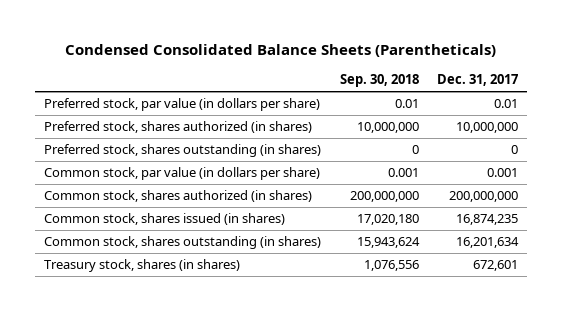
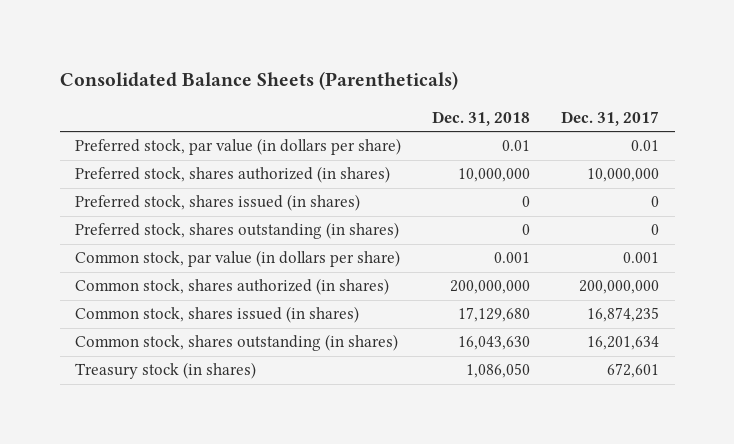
[65,44,497,58] Condensed Consolidated Balance Sheets (Parentheticals) -> [59,71,458,91] Consolidated Balance Sheets (Parentheticals)
[339,74,419,88] Sep. 30, 2018 -> none
none -> [432,110,531,126] Dec. 31, 2018
none -> [75,194,361,212] Preferred stock, shares issued (in shares)
[44,259,241,273] Treasury stock, shares (in shares) -> [75,362,257,380] Treasury stock (in shares)

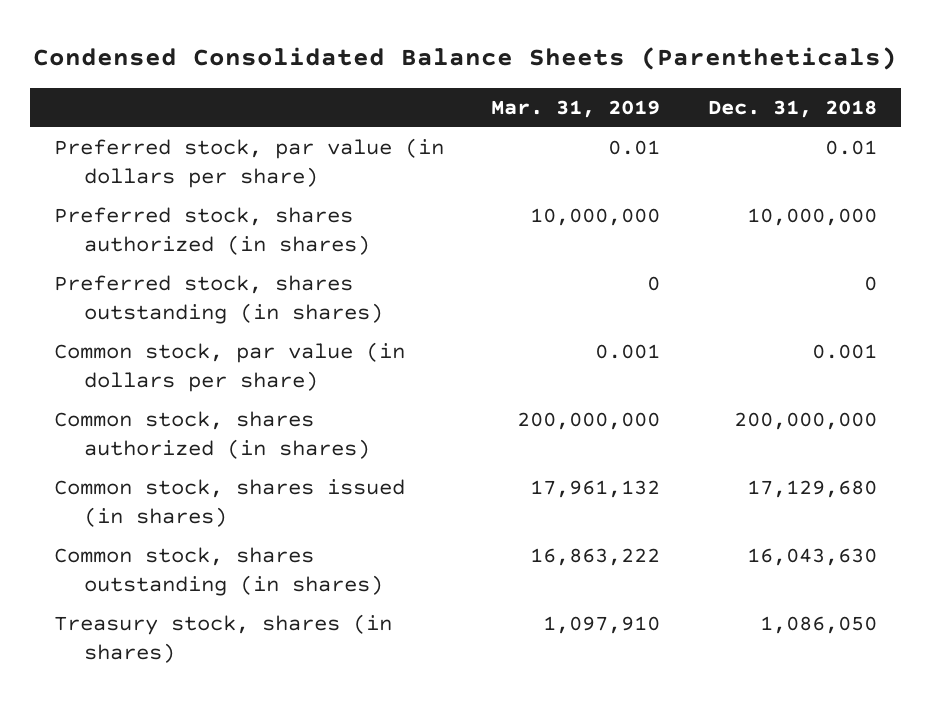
[59,71,458,91] Consolidated Balance Sheets (Parentheticals) -> [33,47,898,71] Condensed Consolidated Balance Sheets (Parentheticals)
[561,110,660,126] Dec. 31, 2017 -> none
none -> [491,100,661,119] Mar. 31, 2019
[75,194,361,212] Preferred stock, shares issued (in shares) -> none
[75,362,257,380] Treasury stock (in shares) -> [53,614,392,663] Treasury stock, shares (in shares)

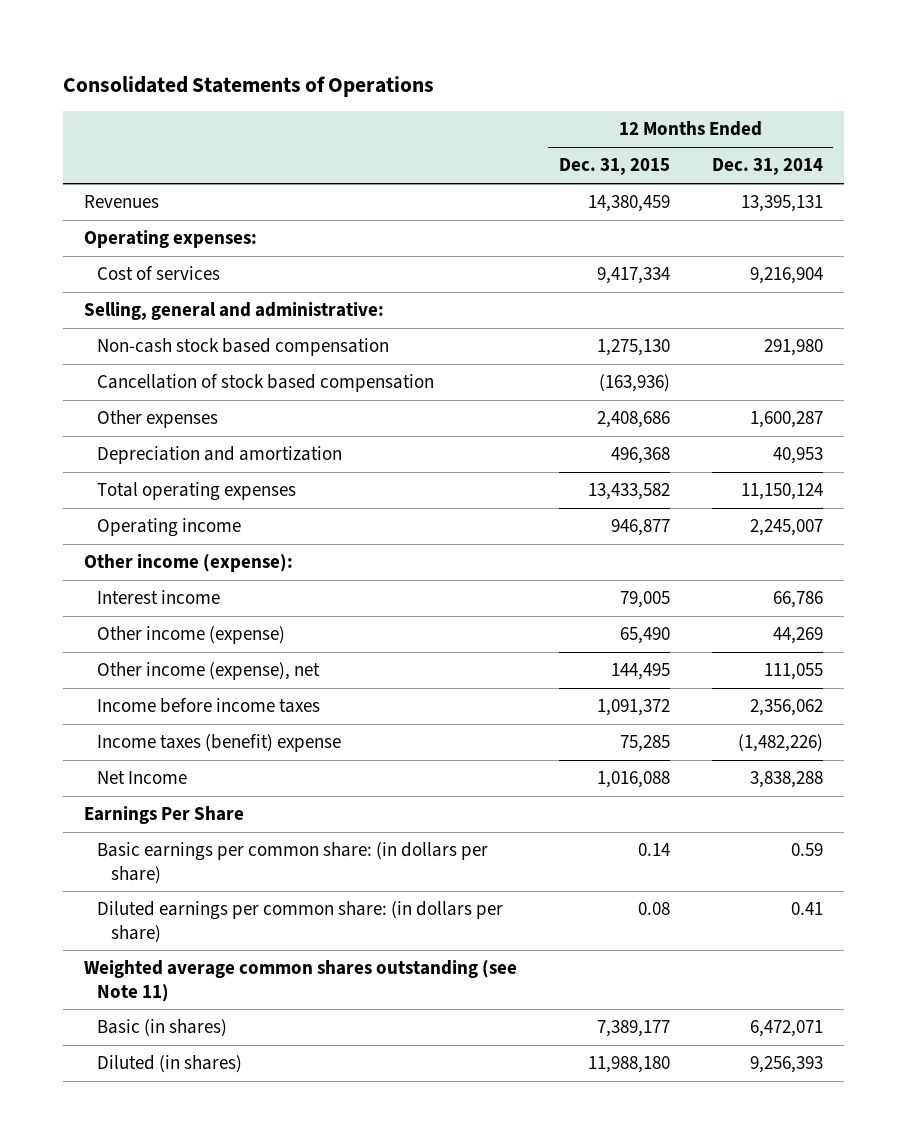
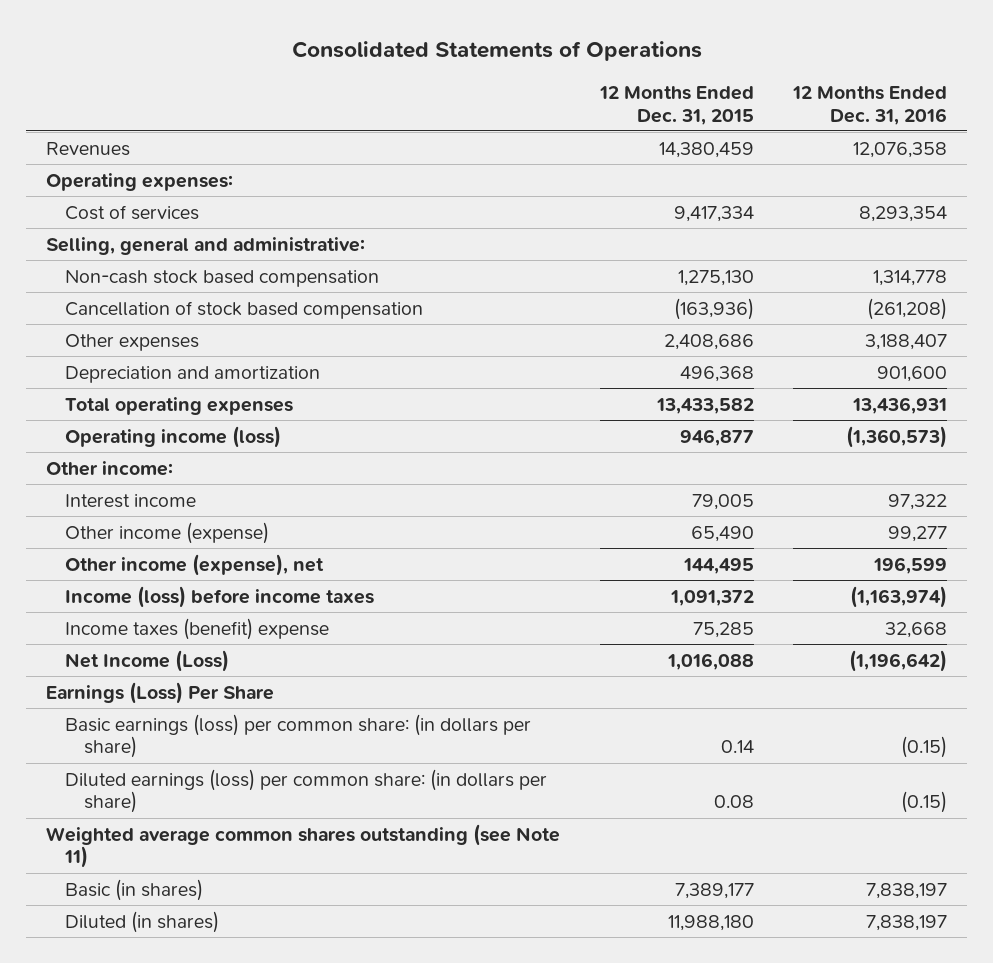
[711,158,823,176] Dec. 31, 2014 -> none
none -> [791,85,947,125] 12 Months Ended Dec. 31, 2016
[97,518,242,538] Operating income -> [65,425,282,448] Operating income (loss)
[83,554,293,573] Other income (expense): -> [46,460,174,476] Other income:
[97,698,321,714] Income before income taxes -> [65,585,375,608] Income (loss) before income taxes
[97,771,188,785] Net Income -> [65,649,230,672] Net Income (Loss)
[83,806,244,825] Earnings Per Share -> [46,681,275,704] Earnings (Loss) Per Share
[97,842,489,884] Basic earnings per common share: (in dollars per share) -> [65,713,532,759] Basic earnings (loss) per common share: (in dollars per share)
[97,901,504,943] Diluted earnings per common share: (in dollars per share) -> [65,768,548,814] Diluted earnings (loss) per common share: (in dollars per share)

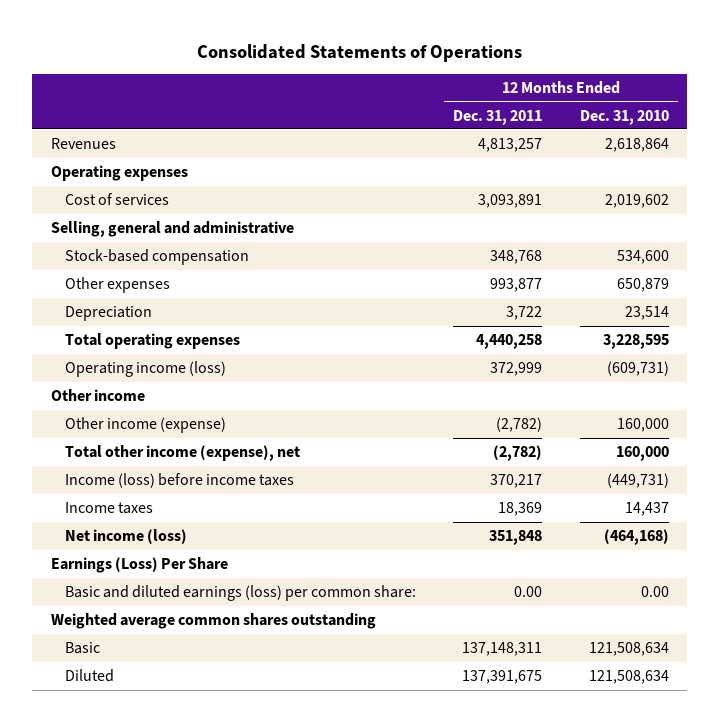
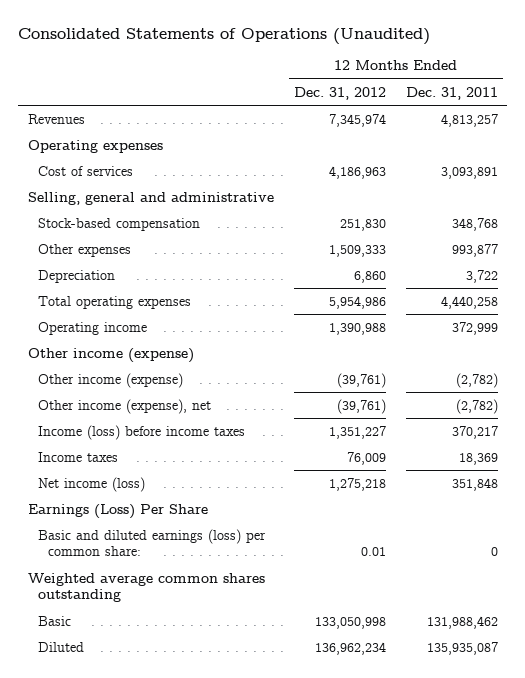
[196,43,522,62] Consolidated Statements of Operations -> [17,27,430,45] Consolidated Statements of Operations (Unaudited)
[579,109,669,125] Dec. 31, 2010 -> none
none -> [293,86,386,100] Dec. 31, 2012
[64,361,226,378] Operating income (loss) -> [37,321,147,335] Operating income
[51,389,146,402] Other income -> [27,347,194,363] Other income (expense)
[64,445,300,462] Total other income (expense), net -> [37,398,211,414] Other income (expense), net
[514,586,543,598] 0.00 -> [490,547,498,557] 0
[462,642,543,657] 137,148,311 -> [426,615,498,629] 131,988,462
[462,670,543,685] 137,391,675 -> [426,641,498,655] 135,935,087

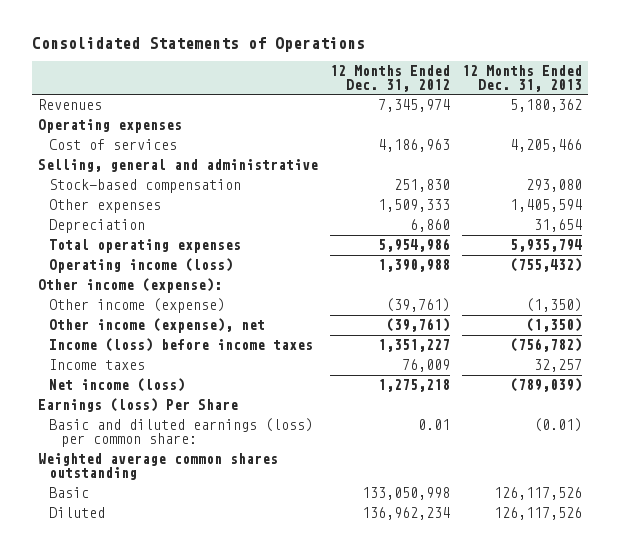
[17,27,430,45] Consolidated Statements of Operations (Unaudited) -> [31,37,365,53] Consolidated Statements of Operations
[405,86,498,100] Dec. 31, 2011 -> none
none -> [461,64,582,92] 12 Months Ended Dec. 31, 2013
[37,321,147,335] Operating income -> [49,258,234,274] Operating income (loss)
[27,347,194,363] Other income (expense) -> [37,278,222,294] Other income (expense):
[27,503,208,519] Earnings (Loss) Per Share -> [37,398,238,413] Earnings (loss) Per Share

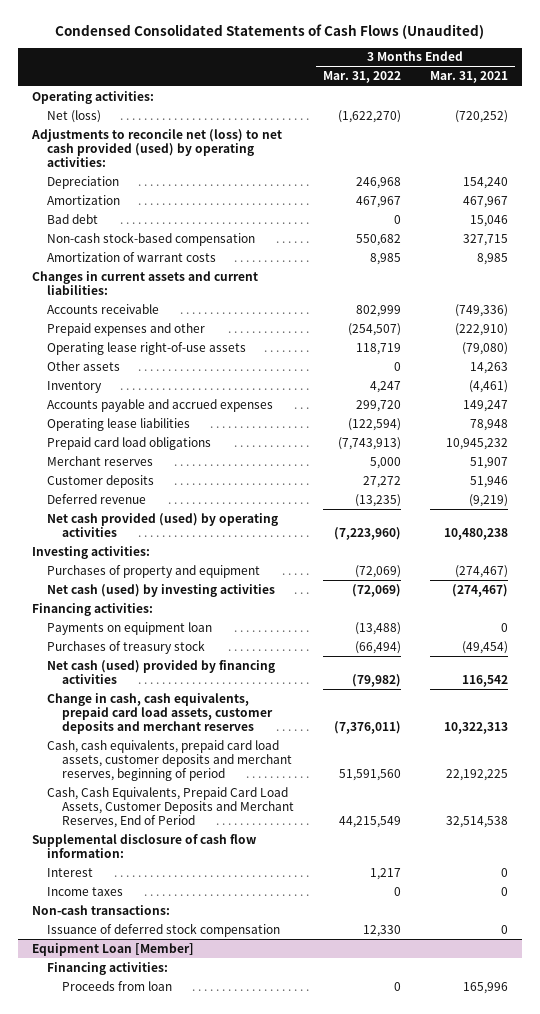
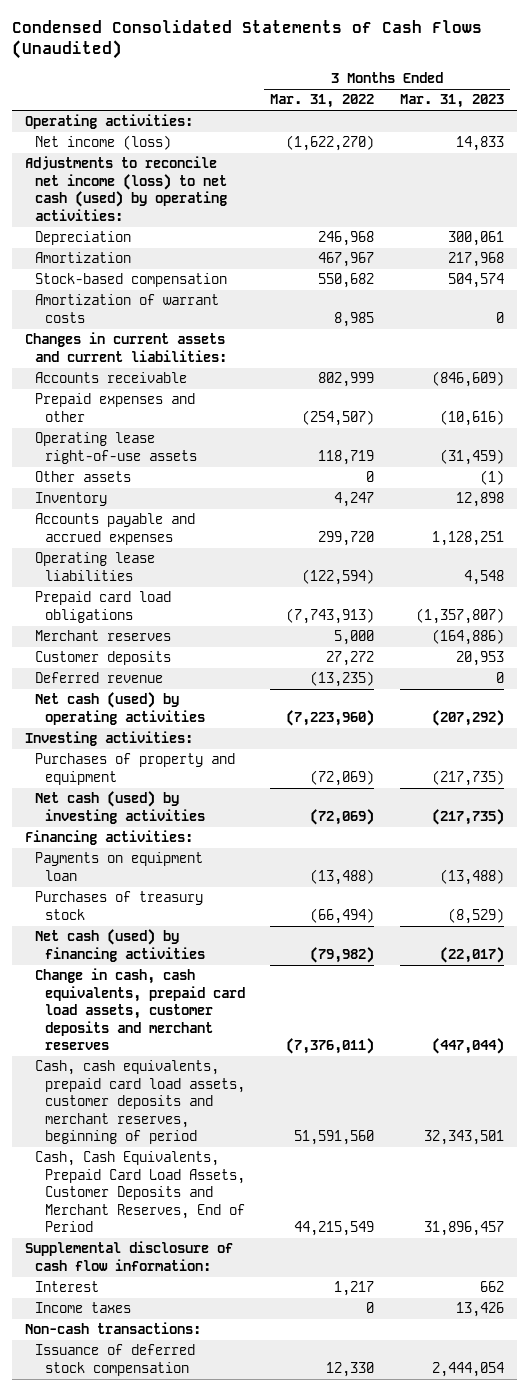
[429,71,508,84] Mar. 31, 2021 -> none
none -> [399,94,504,109] Mar. 31, 2023
[47,109,102,123] Net (loss) -> [35,135,172,151] Net income (loss)
[30,128,282,167] Adjustments to reconcile net (loss) to net cash provided (used) by operating activities: -> [25,156,228,221] Adjustments to reconcile net income (loss) to net cash (used) by operating activities:
[47,213,99,224] Bad debt -> none
[47,231,256,246] Non-cash stock-based compensation -> [35,273,228,288] Stock-based compensation
[47,512,279,537] Net cash provided (used) by operating activities -> [35,692,205,725] Net cash (used) by operating activities
[47,659,276,684] Net cash (used) provided by financing activities -> [35,929,205,962] Net cash (used) by financing activities
[31,942,194,956] Equipment Loan [Member] -> none
[47,961,169,975] Financing activities: -> none
[62,980,173,991] Proceeds from loan -> none

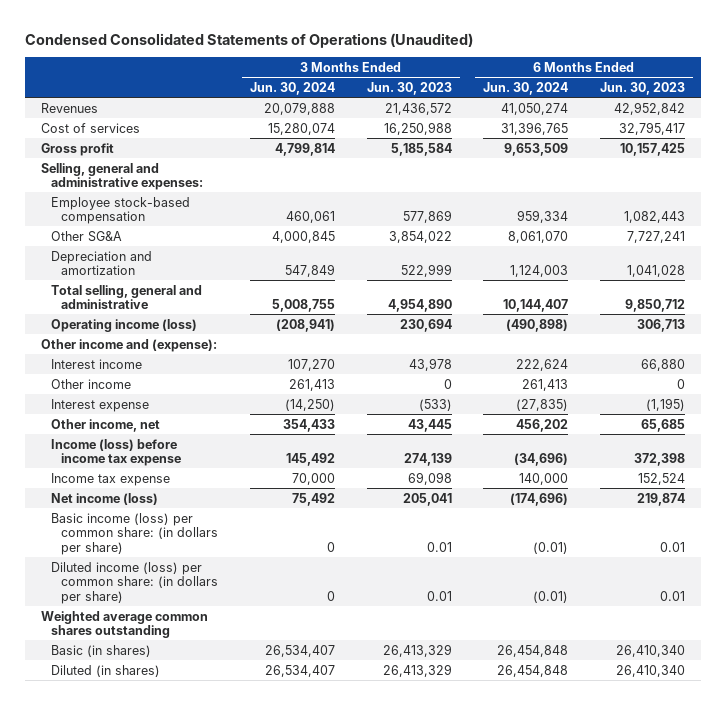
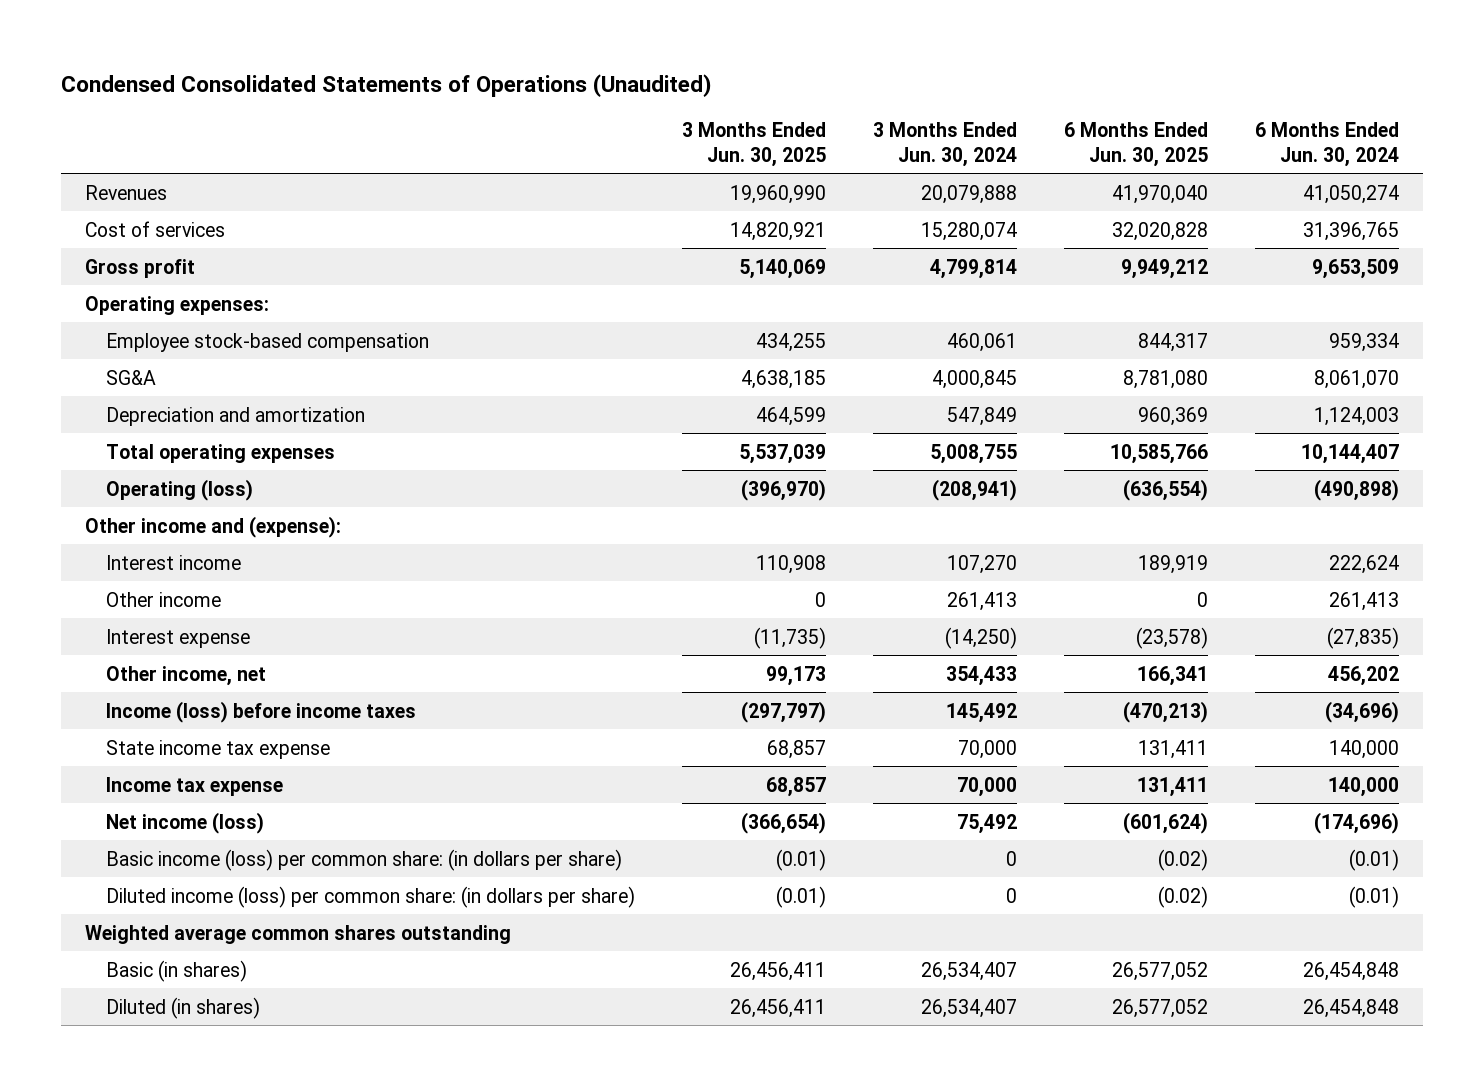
[366,81,452,95] Jun. 30, 2023 -> none
[599,81,685,95] Jun. 30, 2023 -> none
none -> [681,122,826,167] 3 Months Ended Jun. 30, 2025
none -> [1064,122,1209,167] 6 Months Ended Jun. 30, 2025
[41,162,204,191] Selling, general and administrative expenses: -> none
none -> [84,295,269,315] Operating expenses:
[51,230,123,242] Other SG&A -> [105,369,156,385] SG&A
[51,284,203,310] Total selling, general and administrative -> [105,443,335,463] Total operating expenses
[51,318,198,332] Operating income (loss) -> [105,478,253,501] Operating (loss)
[51,438,182,467] Income (loss) before income tax expense -> [105,700,416,723] Income (loss) before income taxes
none -> [105,739,330,759] State income tax expense

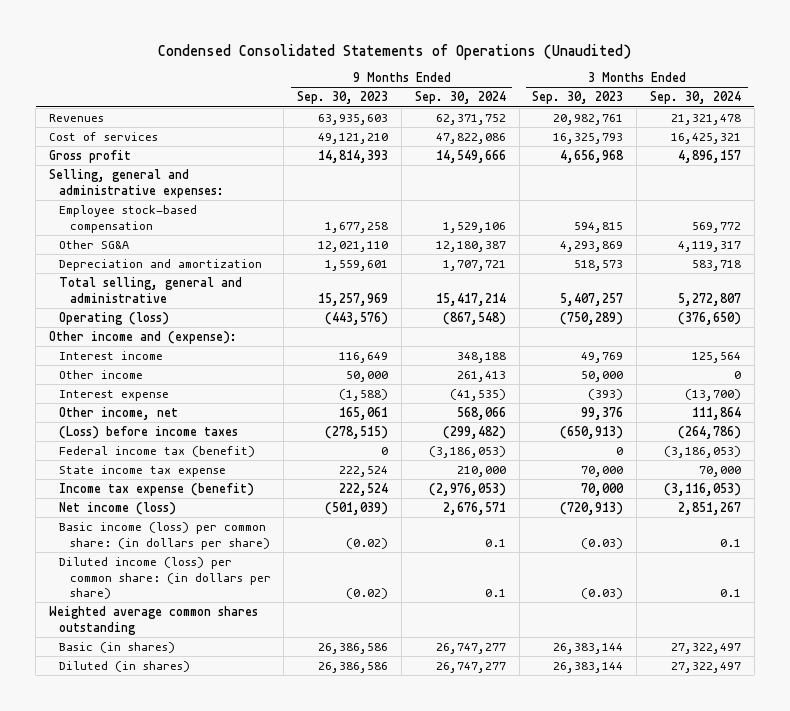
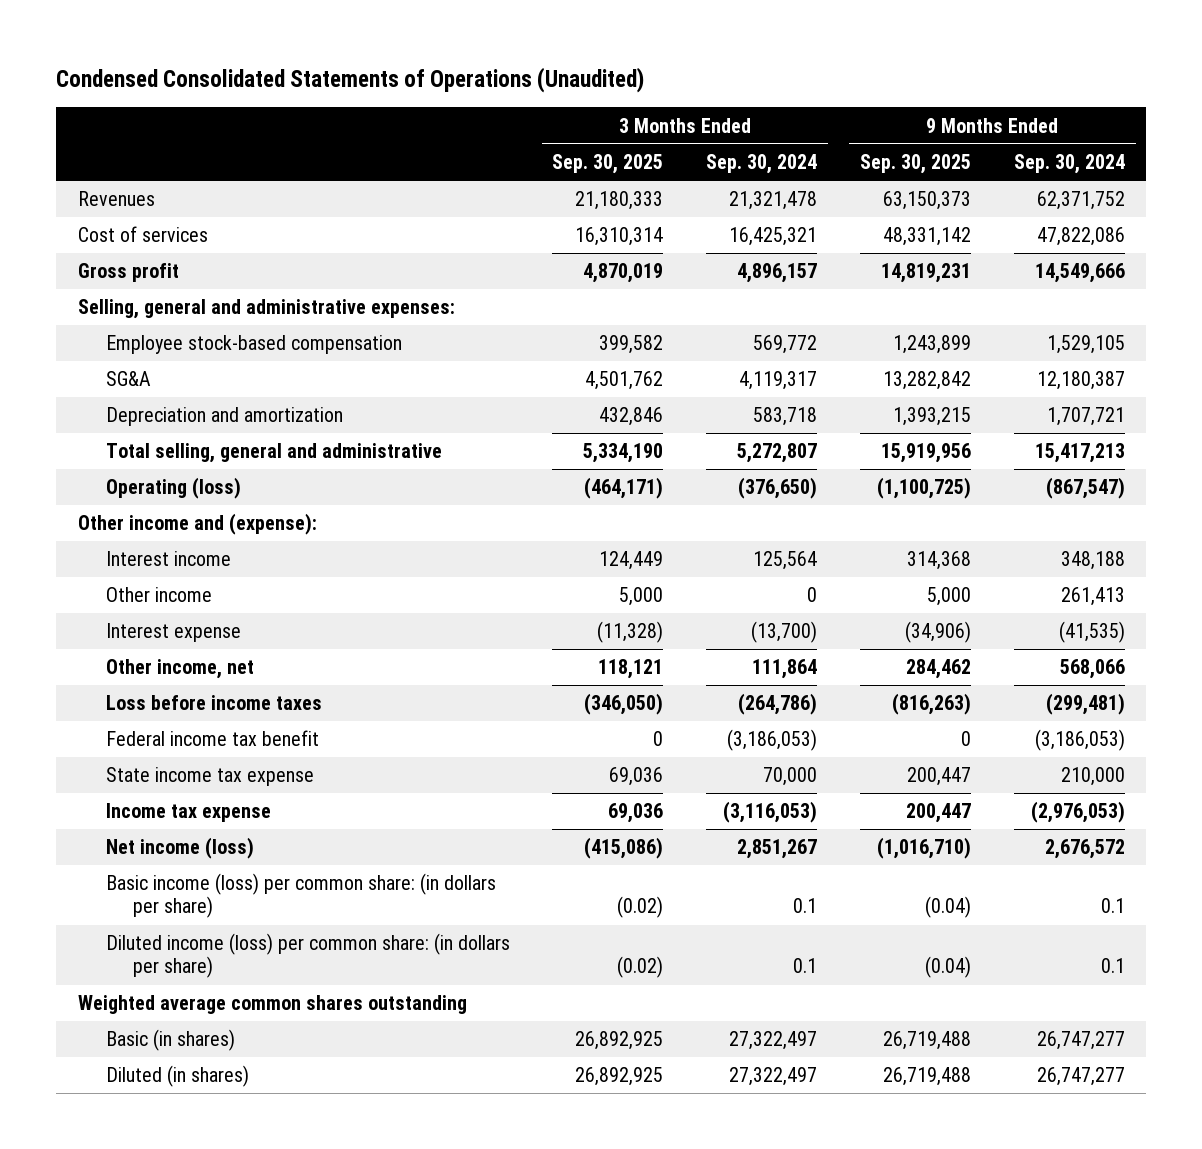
[297,91,389,105] Sep. 30, 2023 -> none
[532,91,624,105] Sep. 30, 2023 -> none
none -> [552,154,664,175] Sep. 30, 2025
none -> [859,154,971,175] Sep. 30, 2025
[442,221,506,233] 1,529,106 -> [1046,335,1125,355] 1,529,105
[59,239,130,249] Other SG&A -> [105,371,151,387] SG&A
[435,292,506,306] 15,417,214 -> [1034,443,1125,464] 15,417,213
[442,311,506,325] (867,548) -> [1045,477,1125,500] (867,547)
[59,425,239,439] (Loss) before income taxes -> [105,695,322,711] Loss before income taxes
[442,425,506,439] (299,482) -> [1045,693,1125,716] (299,481)
[59,445,256,457] Federal income tax (benefit) -> [105,730,319,747] Federal income tax benefit
[59,482,255,496] Income tax expense (benefit) -> [105,803,271,823] Income tax expense
[442,501,506,515] 2,676,571 -> [1044,839,1125,860] 2,676,572

